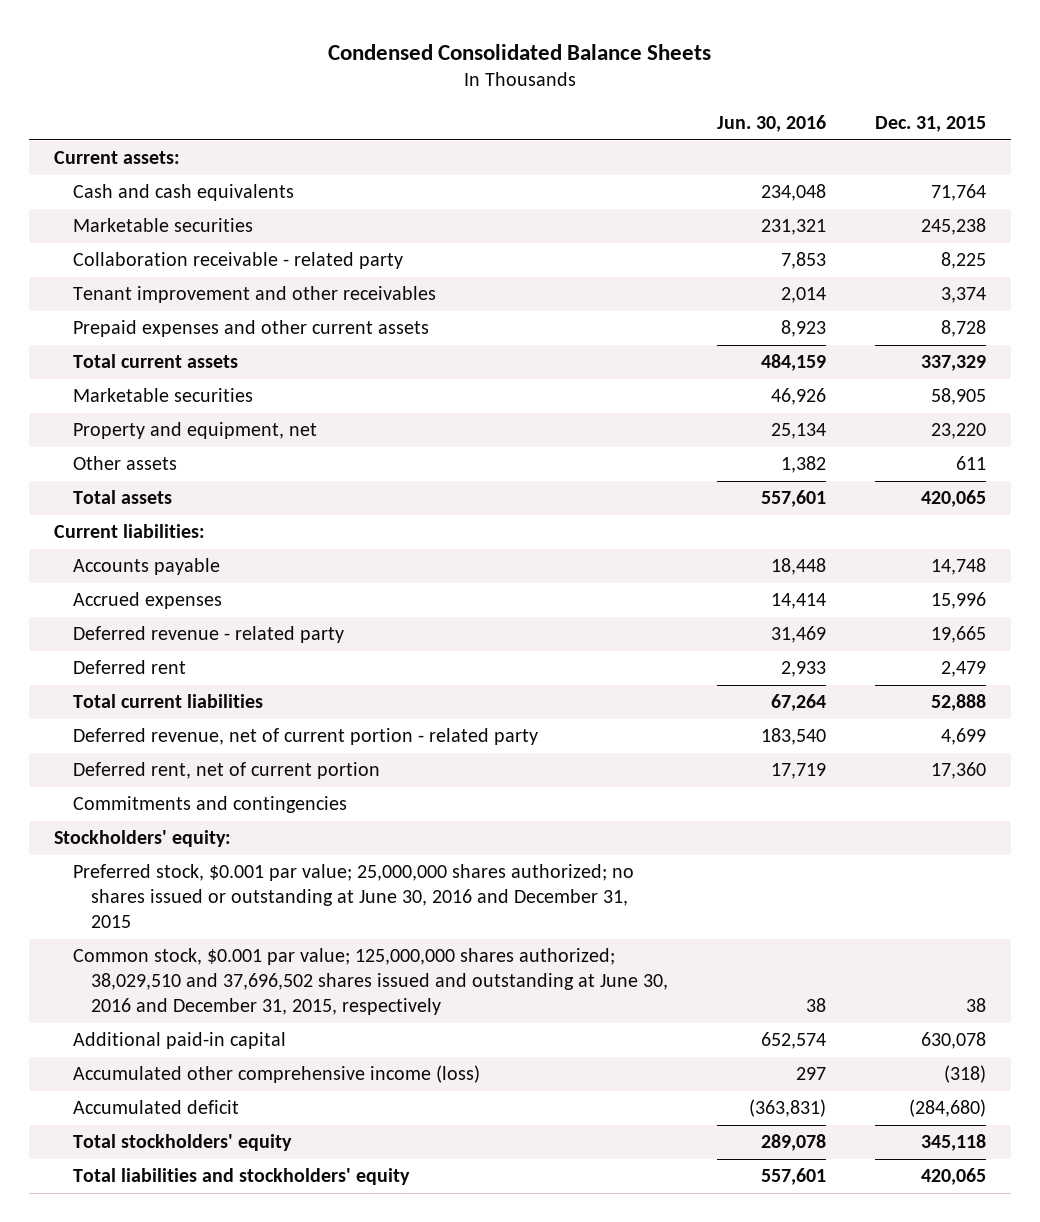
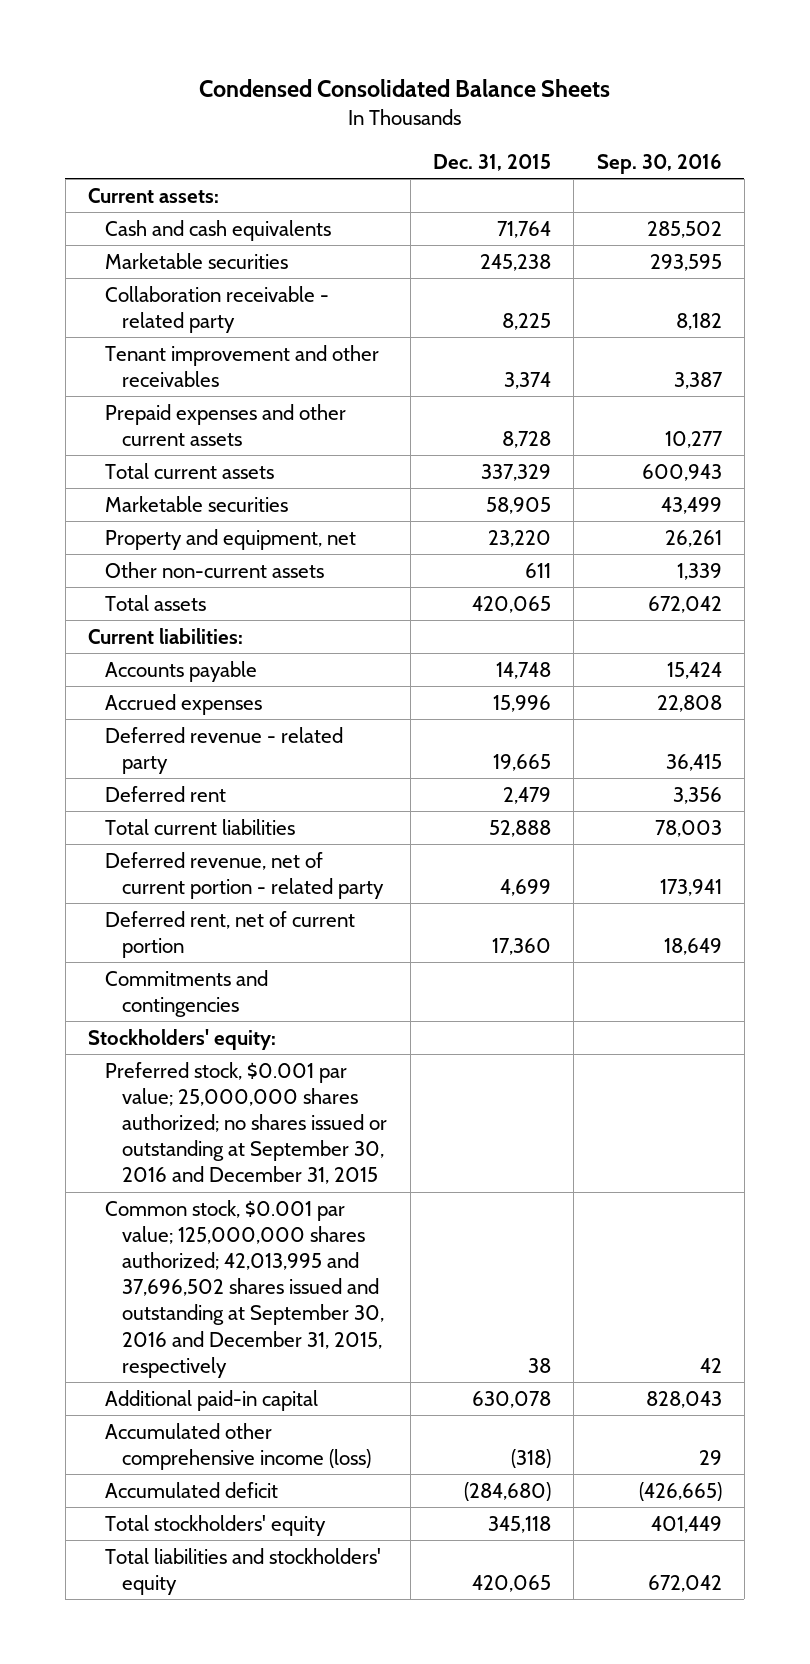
[717,114,827,132] Jun. 30, 2016 -> none
none -> [596,153,722,174] Sep. 30, 2016
[72,456,177,471] Other assets -> [105,561,325,578] Other non-current assets
[72,864,634,929] Preferred stock, $0.001 par value; 25,000,000 shares authorized; no shares issued or outstanding at June 30, 2016 and December 31, 2015 -> [105,1061,388,1185] Preferred stock, $0.001 par value; 25,000,000 shares authorized; no shares issued or outstanding at September 30, 2016 and December 31, 2015
[72,948,669,1016] Common stock, $0.001 par value; 125,000,000 shares authorized; 38,029,510 and 37,696,502 shares issued and outstanding at June 30, 2016 and December 31, 2015, respectively -> [105,1199,385,1378] Common stock, $0.001 par value; 125,000,000 shares authorized; 42,013,995 and 37,696,502 shares issued and outstanding at September 30, 2016 and December 31, 2015, respectively

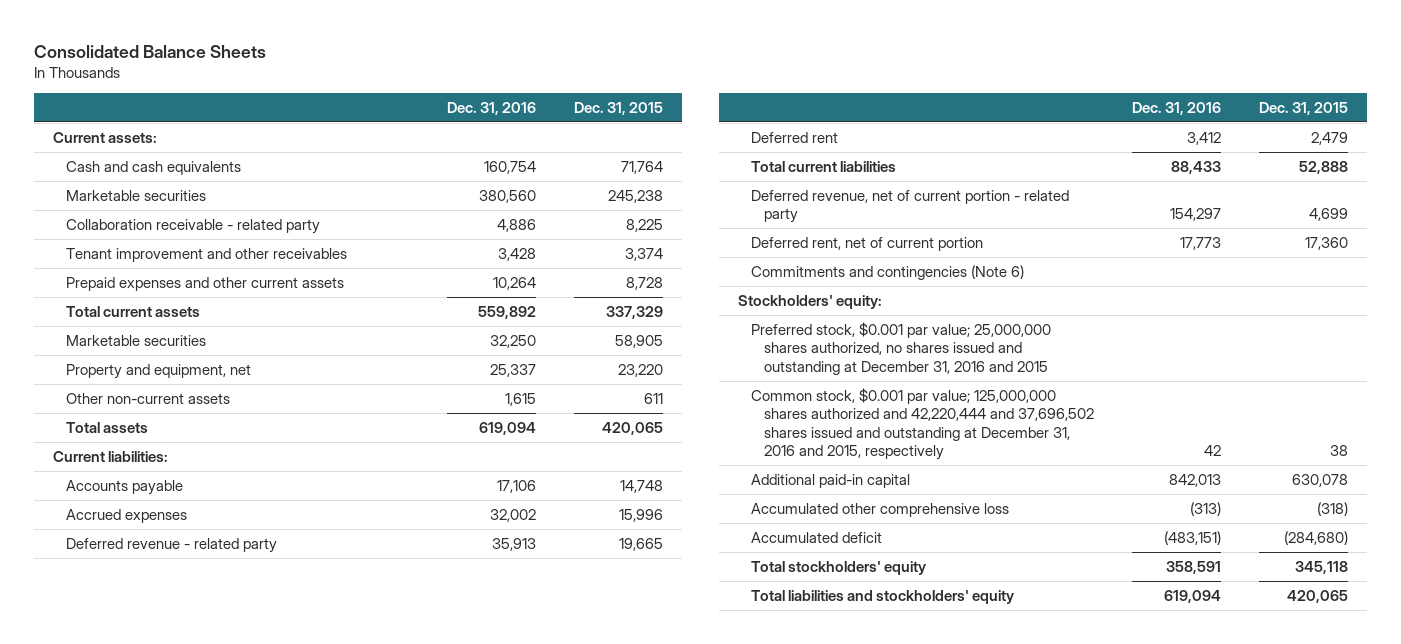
[198,79,610,98] Condensed Consolidated Balance Sheets -> [34,44,267,58] Consolidated Balance Sheets
[596,153,722,174] Sep. 30, 2016 -> none
none -> [446,101,536,115] Dec. 31, 2016
[105,969,269,1017] Commitments and contingencies -> [751,264,1025,280] Commitments and contingencies (Note 6)
[105,1061,388,1185] Preferred stock, $0.001 par value; 25,000,000 shares authorized; no shares issued or outstanding at September 30, 2016 and December 31, 2015 -> [751,321,1052,375] Preferred stock, $0.001 par value; 25,000,000 shares authorized, no shares issued and outstanding at December 31, 2016 and 2015
[105,1199,385,1378] Common stock, $0.001 par value; 125,000,000 shares authorized; 42,013,995 and 37,696,502 shares issued and outstanding at September 30, 2016 and December 31, 2015, respectively -> [751,387,1094,461] Common stock, $0.001 par value; 125,000,000 shares authorized and 42,220,444 and 37,696,502 shares issued and outstanding at December 31, 2016 and 2015, respectively
[105,1422,372,1470] Accumulated other comprehensive income (loss) -> [751,502,1010,517] Accumulated other comprehensive loss

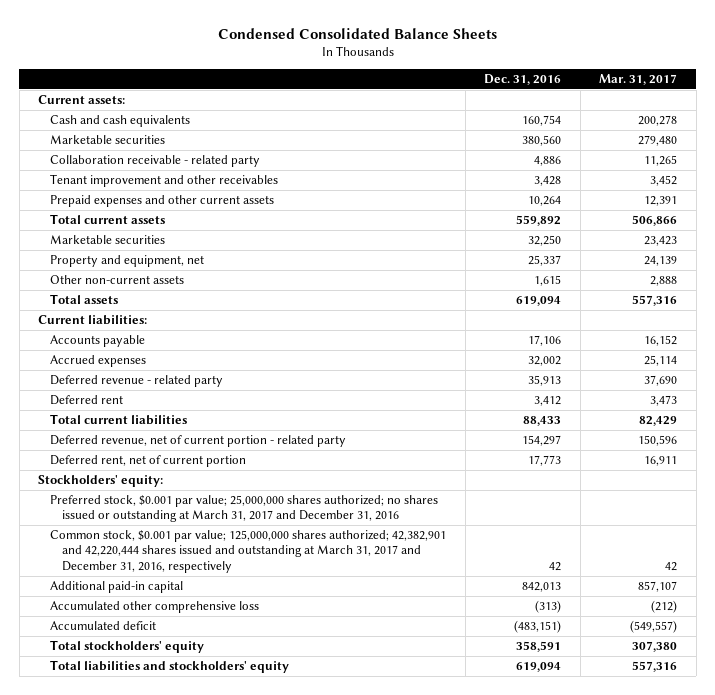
[34,44,267,58] Consolidated Balance Sheets -> [217,28,497,40] Condensed Consolidated Balance Sheets
[573,101,663,115] Dec. 31, 2015 -> none
none -> [599,74,678,86] Mar. 31, 2017
[751,264,1025,280] Commitments and contingencies (Note 6) -> none
[751,321,1052,375] Preferred stock, $0.001 par value; 25,000,000 shares authorized, no shares issued and outstanding at December 31, 2016 and 2015 -> [49,494,438,523] Preferred stock, $0.001 par value; 25,000,000 shares authorized; no shares issued or outstanding at March 31, 2017 and December 31, 2016
[751,387,1094,461] Common stock, $0.001 par value; 125,000,000 shares authorized and 42,220,444 and 37,696,502 shares issued and outstanding at December 31, 2016 and 2015, respectively -> [49,529,446,573] Common stock, $0.001 par value; 125,000,000 shares authorized; 42,382,901 and 42,220,444 shares issued and outstanding at March 31, 2017 and December 31, 2016, respectively

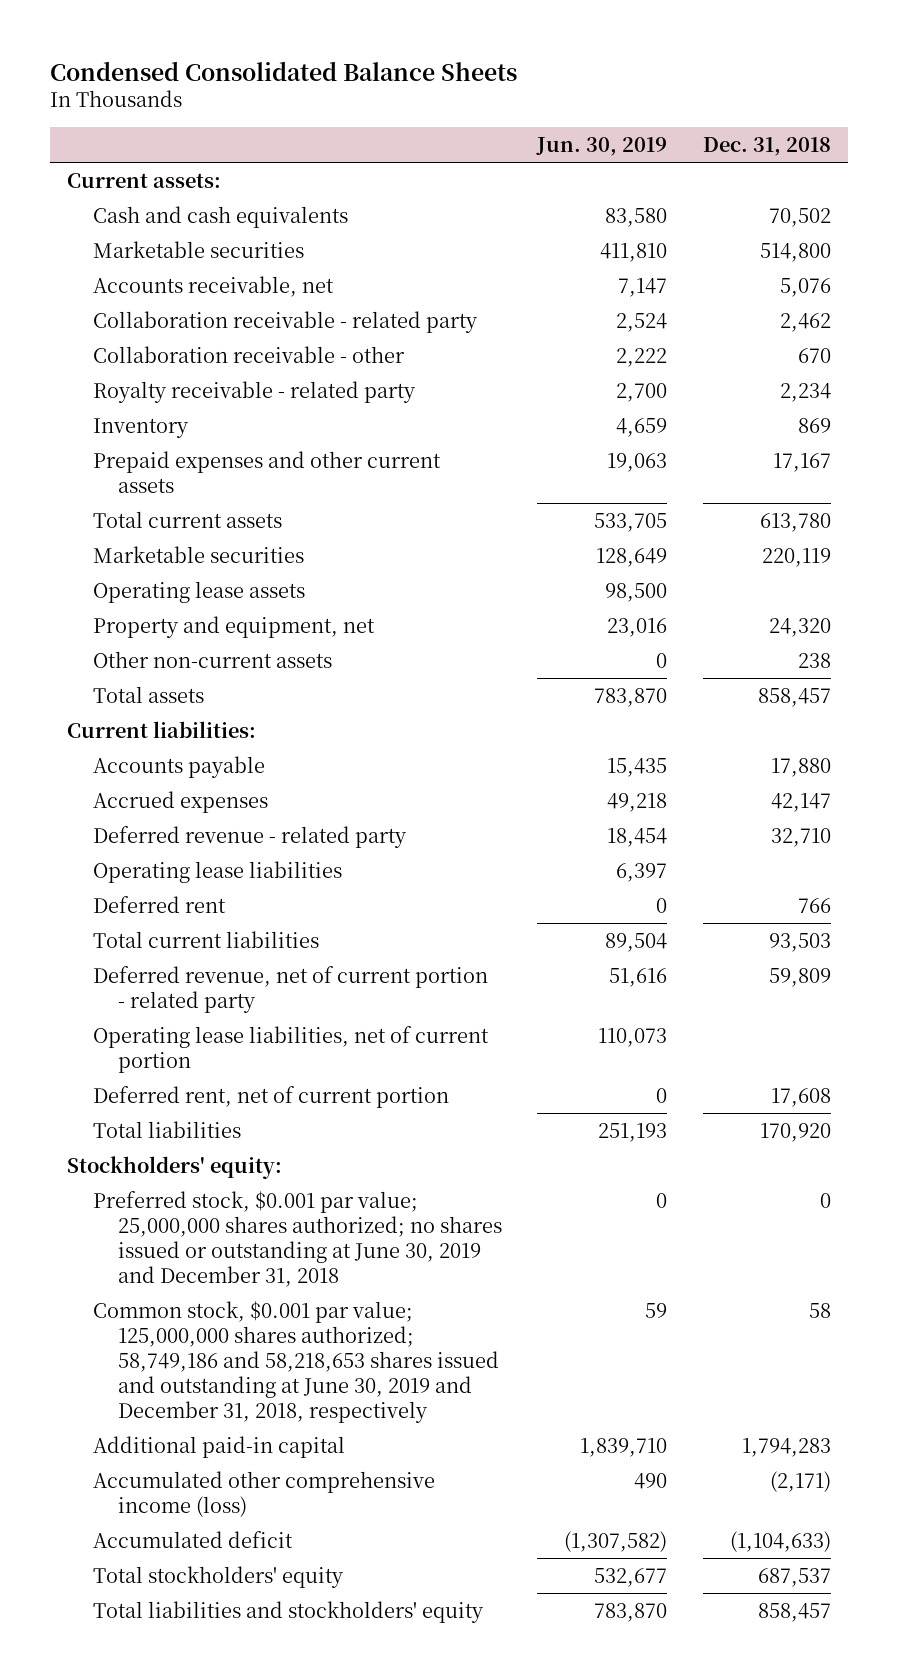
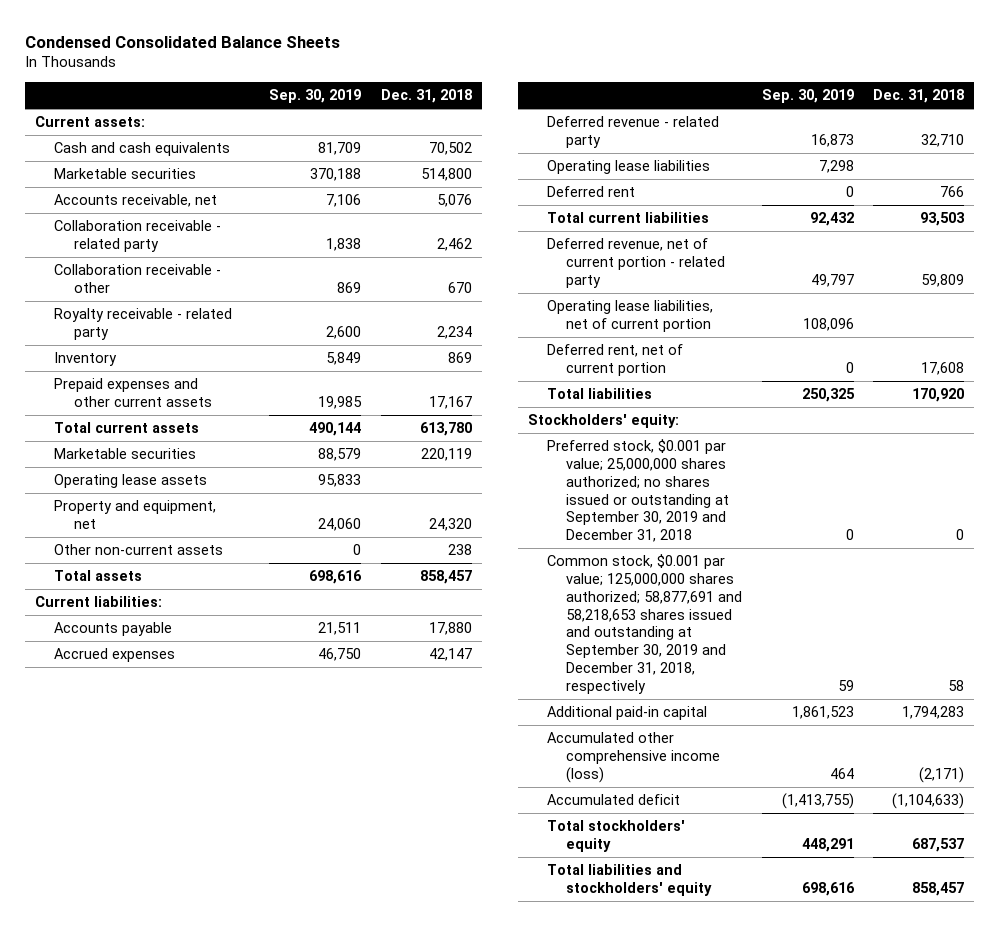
[536,136,668,156] Jun. 30, 2019 -> none
none -> [269,89,362,104] Sep. 30, 2019
[92,1190,503,1287] Preferred stock, $0.001 par value; 25,000,000 shares authorized; no shares issued or outstanding at June 30, 2019 and December 31, 2018 -> [546,439,730,543] Preferred stock, $0.001 par value; 25,000,000 shares authorized; no shares issued or outstanding at September 30, 2019 and December 31, 2018
[92,1300,500,1424] Common stock, $0.001 par value; 125,000,000 shares authorized; 58,749,186 and 58,218,653 shares issued and outstanding at June 30, 2019 and December 31, 2018, respectively -> [546,554,743,694] Common stock, $0.001 par value; 125,000,000 shares authorized; 58,877,691 and 58,218,653 shares issued and outstanding at September 30, 2019 and December 31, 2018, respectively

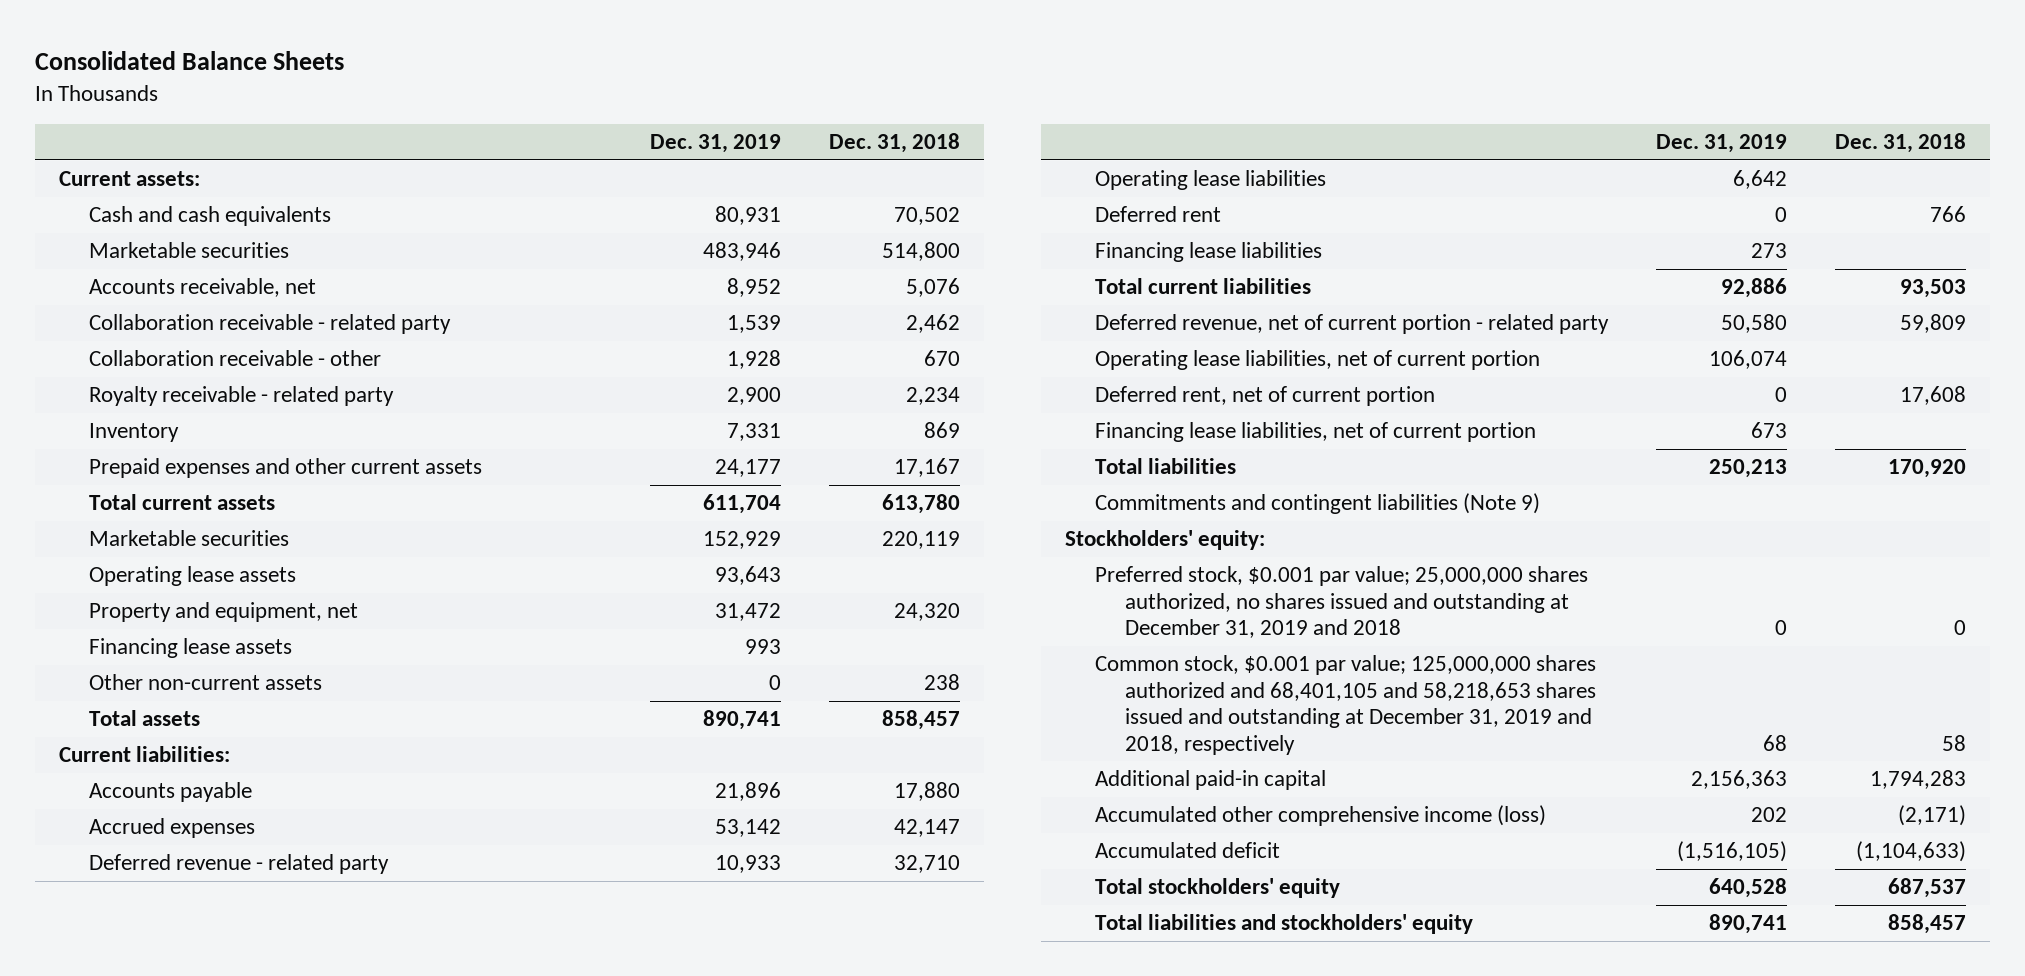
[25,35,341,48] Condensed Consolidated Balance Sheets -> [35,51,345,71] Consolidated Balance Sheets
[269,89,362,104] Sep. 30, 2019 -> none
none -> [649,134,781,154] Dec. 31, 2019
none -> [89,638,293,659] Financing lease assets
none -> [1094,242,1322,263] Financing lease liabilities
none -> [1094,422,1536,443] Financing lease liabilities, net of current portion
none -> [1094,493,1540,515] Commitments and contingent liabilities (Note 9)
[546,439,730,543] Preferred stock, $0.001 par value; 25,000,000 shares authorized; no shares issued or outstanding at September 30, 2019 and December 31, 2018 -> [1094,566,1588,639] Preferred stock, $0.001 par value; 25,000,000 shares authorized, no shares issued and outstanding at December 31, 2019 and 2018
[546,554,743,694] Common stock, $0.001 par value; 125,000,000 shares authorized; 58,877,691 and 58,218,653 shares issued and outstanding at September 30, 2019 and December 31, 2018, respectively -> [1094,655,1596,755] Common stock, $0.001 par value; 125,000,000 shares authorized and 68,401,105 and 58,218,653 shares issued and outstanding at December 31, 2019 and 2018, respectively

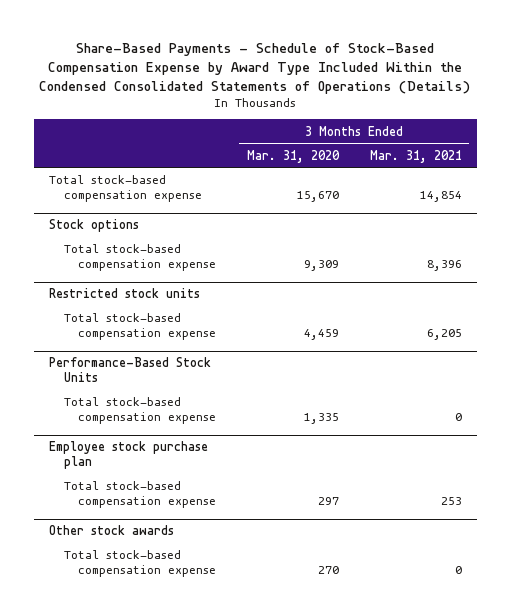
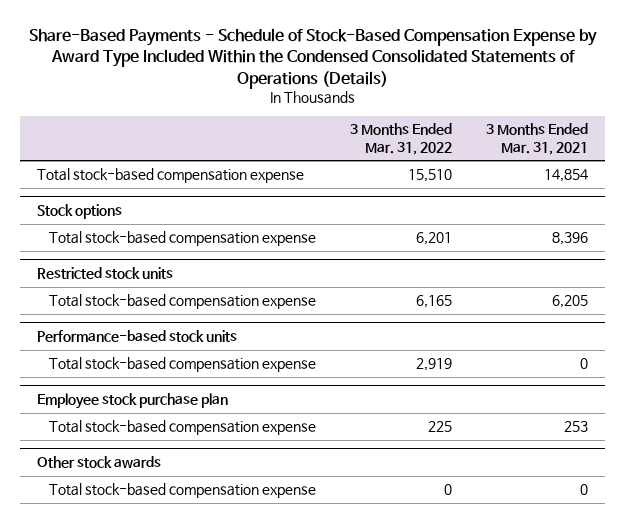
[246,149,340,163] Mar. 31, 2020 -> none
none -> [349,123,452,155] 3 Months Ended Mar. 31, 2022
[48,357,211,382] Performance-Based Stock Units -> [36,330,237,343] Performance-based stock units

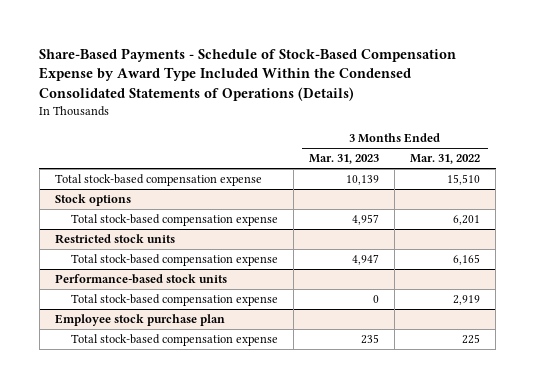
[486,123,589,155] 3 Months Ended Mar. 31, 2021 -> none
none -> [309,154,380,165] Mar. 31, 2023
[36,456,161,469] Other stock awards -> none
[48,483,316,499] Total stock-based compensation expense -> none

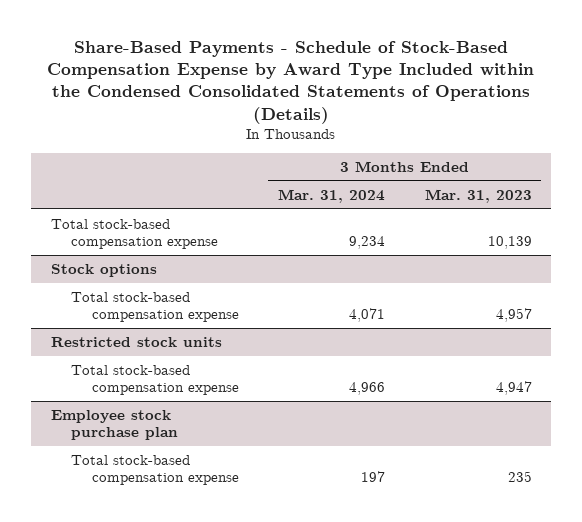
[39,47,457,101] Share-Based Payments - Schedule of Stock-Based Compensation Expense by Award Type Included Within the Condensed Consolidated Statements of Operations (Details) -> [47,41,535,124] Share-Based Payments - Schedule of Stock-Based Compensation Expense by Award Type Included within the Condensed Consolidated Statements of Operations (Details)
[410,154,481,165] Mar. 31, 2022 -> none
none -> [278,188,386,203] Mar. 31, 2024
[54,274,227,285] Performance-based stock units -> none
[71,294,279,307] Total stock-based compensation expense -> none

